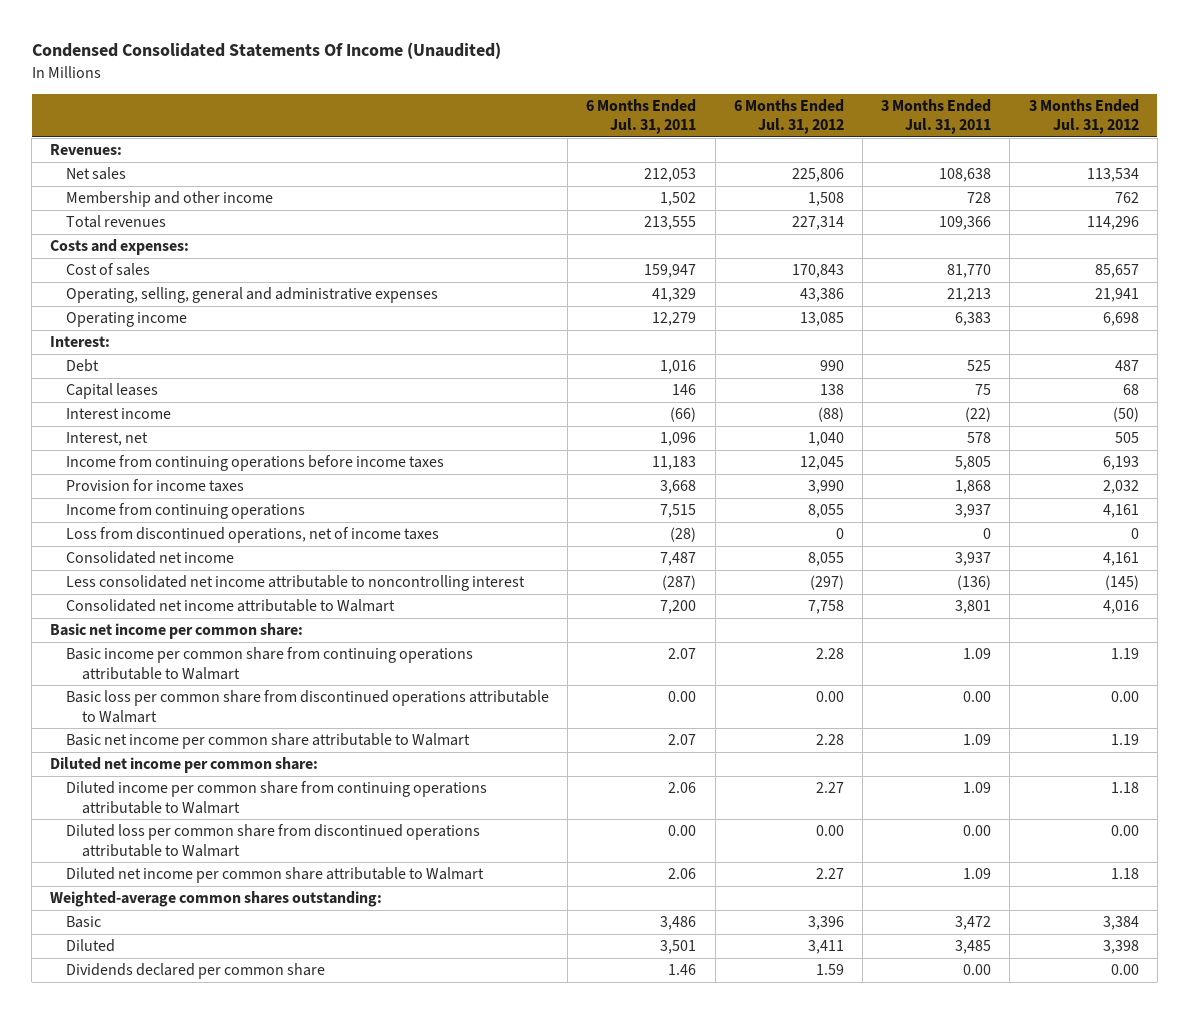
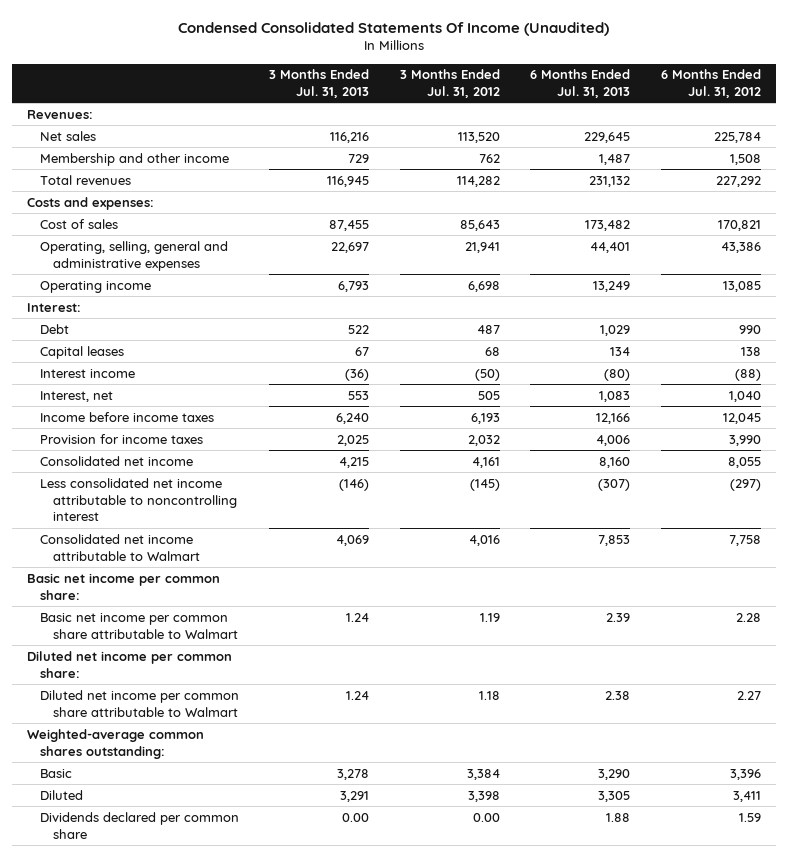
[586,98,697,135] 6 Months Ended Jul. 31, 2011 -> none
[881,98,992,135] 3 Months Ended Jul. 31, 2011 -> none
none -> [269,69,370,99] 3 Months Ended Jul. 31, 2013
none -> [530,69,631,99] 6 Months Ended Jul. 31, 2013
[791,168,844,183] 225,806 -> [713,131,761,143] 225,784
[1086,168,1139,183] 113,534 -> [457,131,500,143] 113,520
[791,216,844,231] 227,314 -> [715,175,761,187] 227,292
[1086,216,1139,231] 114,296 -> [456,175,500,187] 114,282
[791,264,844,279] 170,843 -> [717,219,761,231] 170,821
[1094,264,1139,279] 85,657 -> [459,219,500,231] 85,643
[65,455,444,472] Income from continuing operations before income taxes -> [40,411,215,422] Income before income taxes
[65,503,305,520] Income from continuing operations -> none
[65,527,439,544] Loss from discontinued operations, net of income taxes -> none
[65,647,473,680] Basic income per common share from continuing operations attributable to Walmart -> none
[65,690,549,723] Basic loss per common share from discontinued operations attributable to Walmart -> none
[65,781,487,814] Diluted income per common share from continuing operations attributable to Walmart -> none
[65,824,480,857] Diluted loss per common share from discontinued operations attributable to Walmart -> none

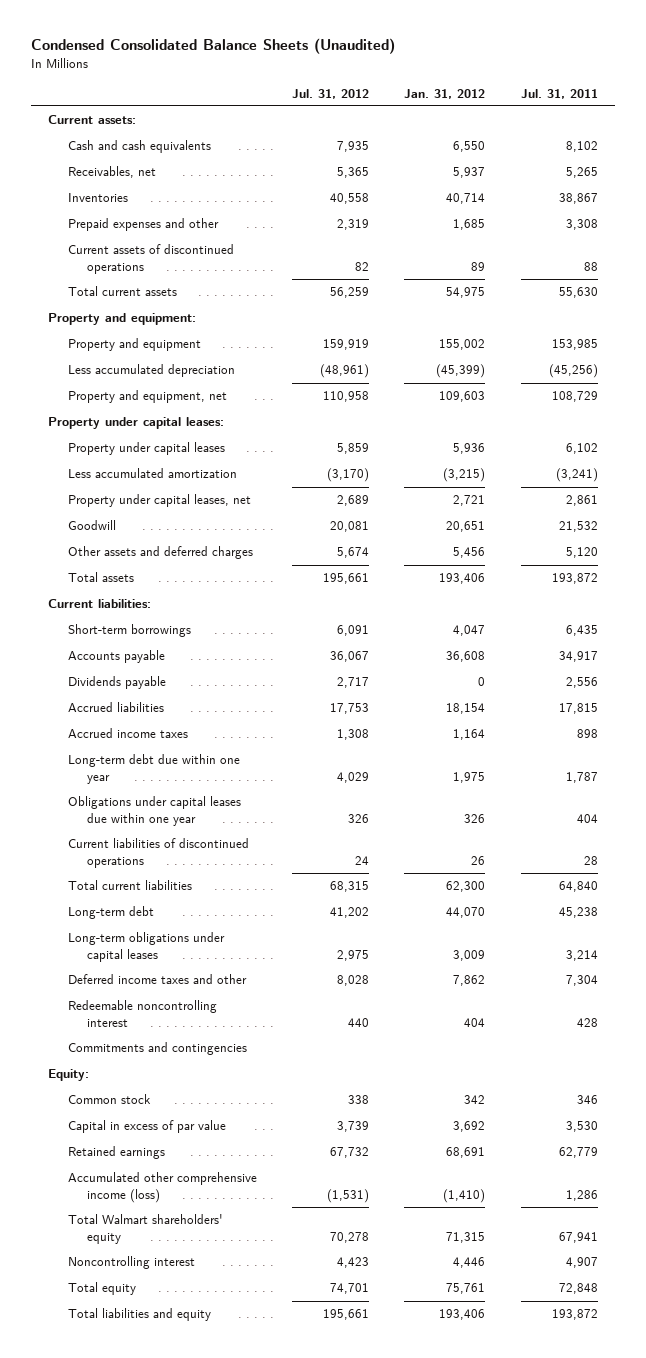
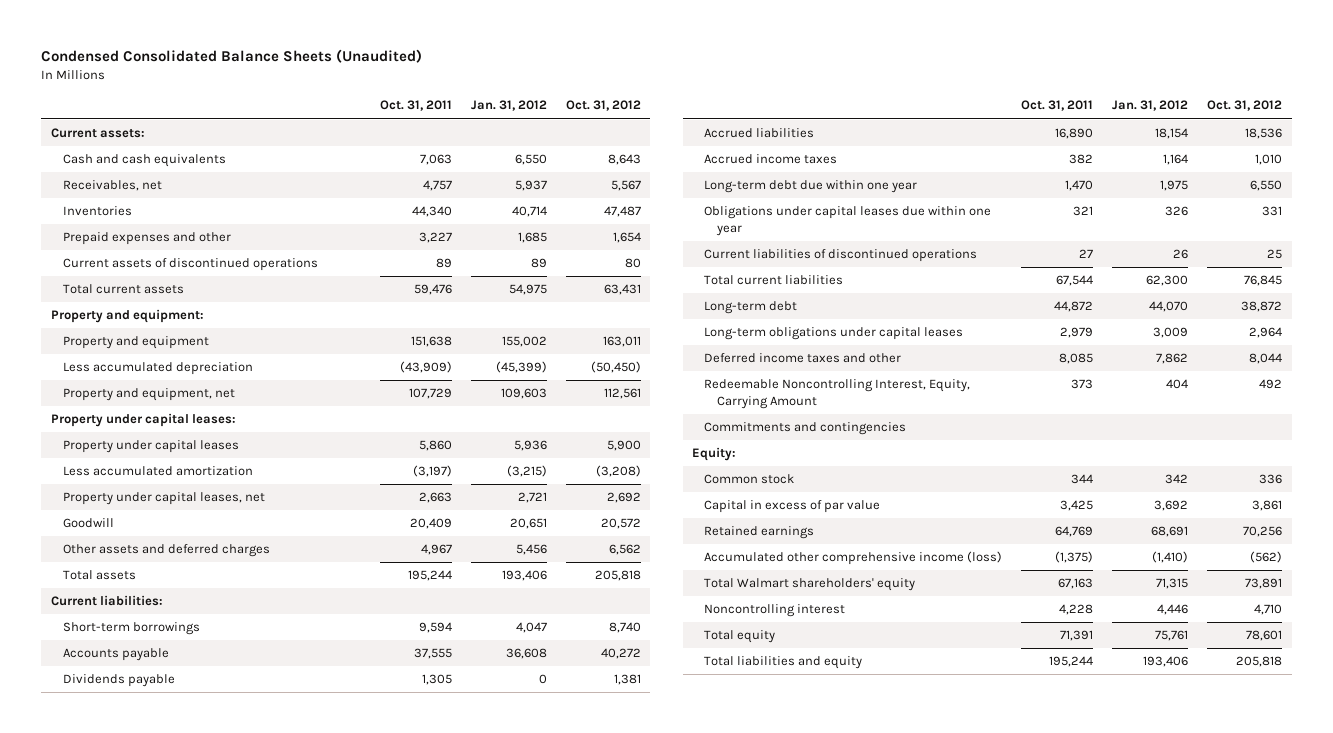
[292,88,370,99] Jul. 31, 2012 -> none
[520,88,598,99] Jul. 31, 2011 -> none
none -> [379,100,452,112] Oct. 31, 2011
none -> [565,100,641,112] Oct. 31, 2012
[67,1000,217,1027] Redeemable noncontrolling interest -> [704,379,971,409] Redeemable Noncontrolling Interest, Equity, Carrying Amount

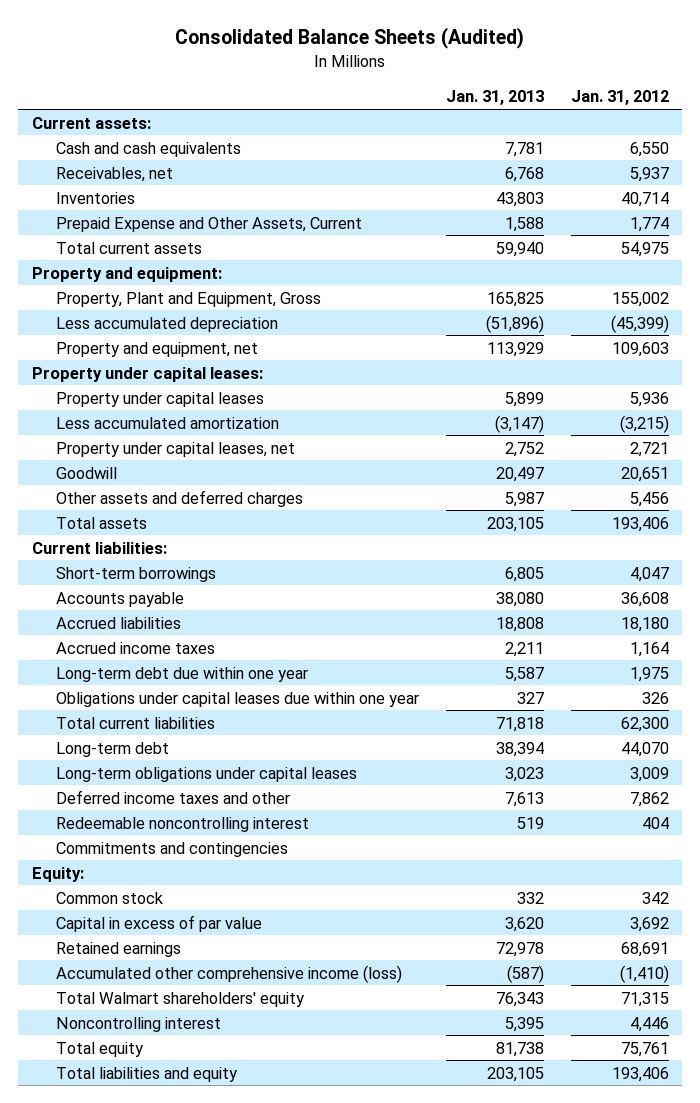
[41,49,423,64] Condensed Consolidated Balance Sheets (Unaudited) -> [175,27,525,50] Consolidated Balance Sheets (Audited)
[379,100,452,112] Oct. 31, 2011 -> none
[565,100,641,112] Oct. 31, 2012 -> none
none -> [445,90,544,106] Jan. 31, 2013
[62,232,231,246] Prepaid expenses and other -> none
[62,258,318,272] Current assets of discontinued operations -> none
none -> [55,216,362,232] Prepaid Expense and Other Assets, Current
[62,336,209,350] Property and equipment -> [55,291,321,307] Property, Plant and Equipment, Gross
[62,674,175,688] Dividends payable -> none
[1155,128,1189,140] 18,154 -> [620,616,669,632] 18,180
[704,249,978,263] Current liabilities of discontinued operations -> none
[704,379,971,409] Redeemable Noncontrolling Interest, Equity, Carrying Amount -> [55,816,309,832] Redeemable noncontrolling interest

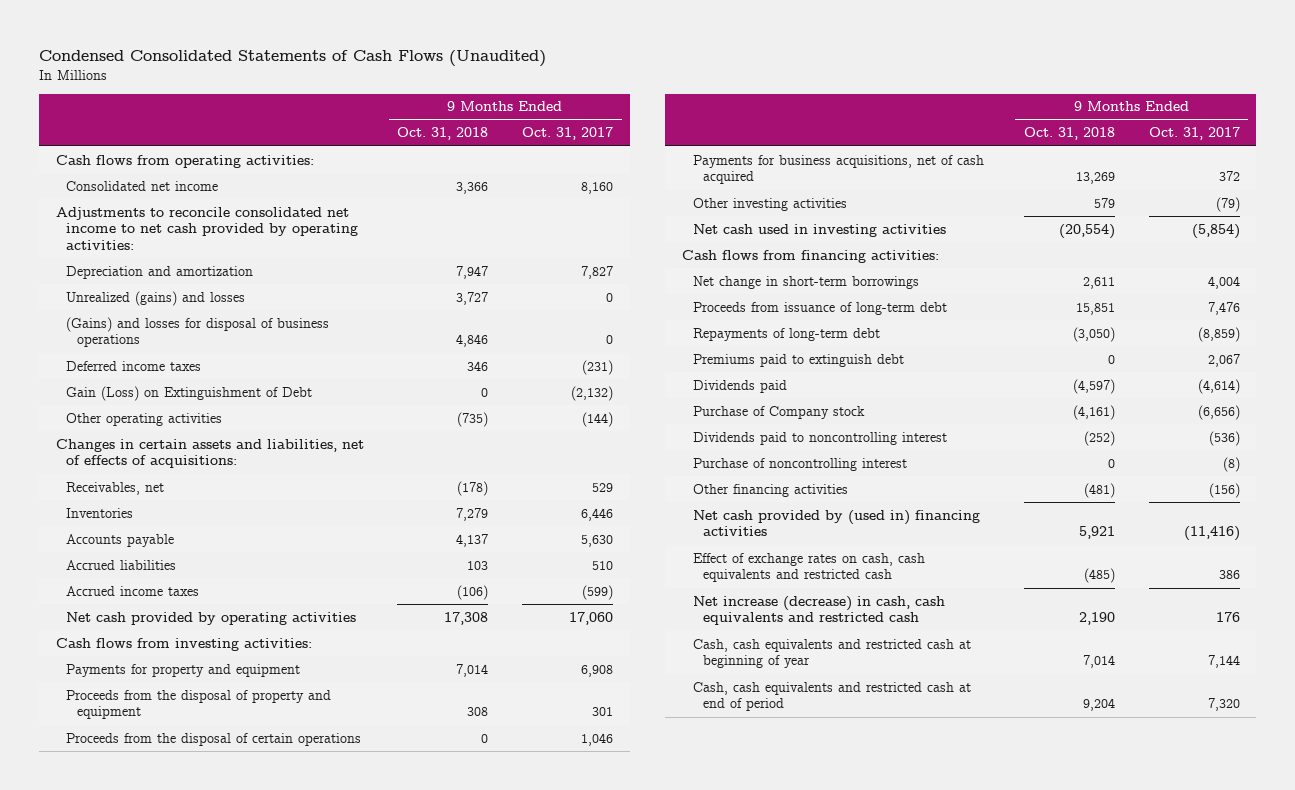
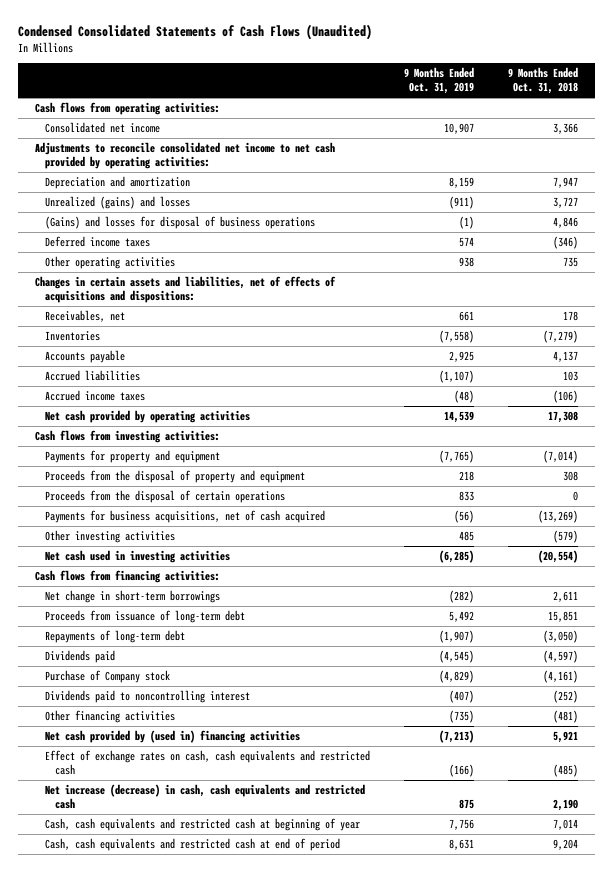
[522,127,614,141] Oct. 31, 2017 -> none
none -> [404,67,475,95] 9 Months Ended Oct. 31, 2019
[66,385,313,401] Gain (Loss) on Extinguishment of Debt -> none
[467,360,489,371] 346 -> [552,235,578,249] (346)
[457,411,489,427] (735) -> [562,256,578,267] 735
[55,438,364,469] Changes in certain assets and liabilities, net of effects of acquisitions: -> [35,275,337,304] Changes in certain assets and liabilities, net of effects of acquisitions and dispositions:
[457,480,489,496] (178) -> [562,310,578,321] 178
[456,507,489,521] 7,279 -> [542,329,578,343] (7,279)
[456,663,489,677] 7,014 -> [542,449,578,463] (7,014)
[1075,172,1115,185] 13,269 -> [537,509,578,523] (13,269)
[1093,197,1115,208] 579 -> [552,529,578,543] (579)
[692,353,904,367] Premiums paid to extinguish debt -> none
[692,457,907,471] Purchase of noncontrolling interest -> none

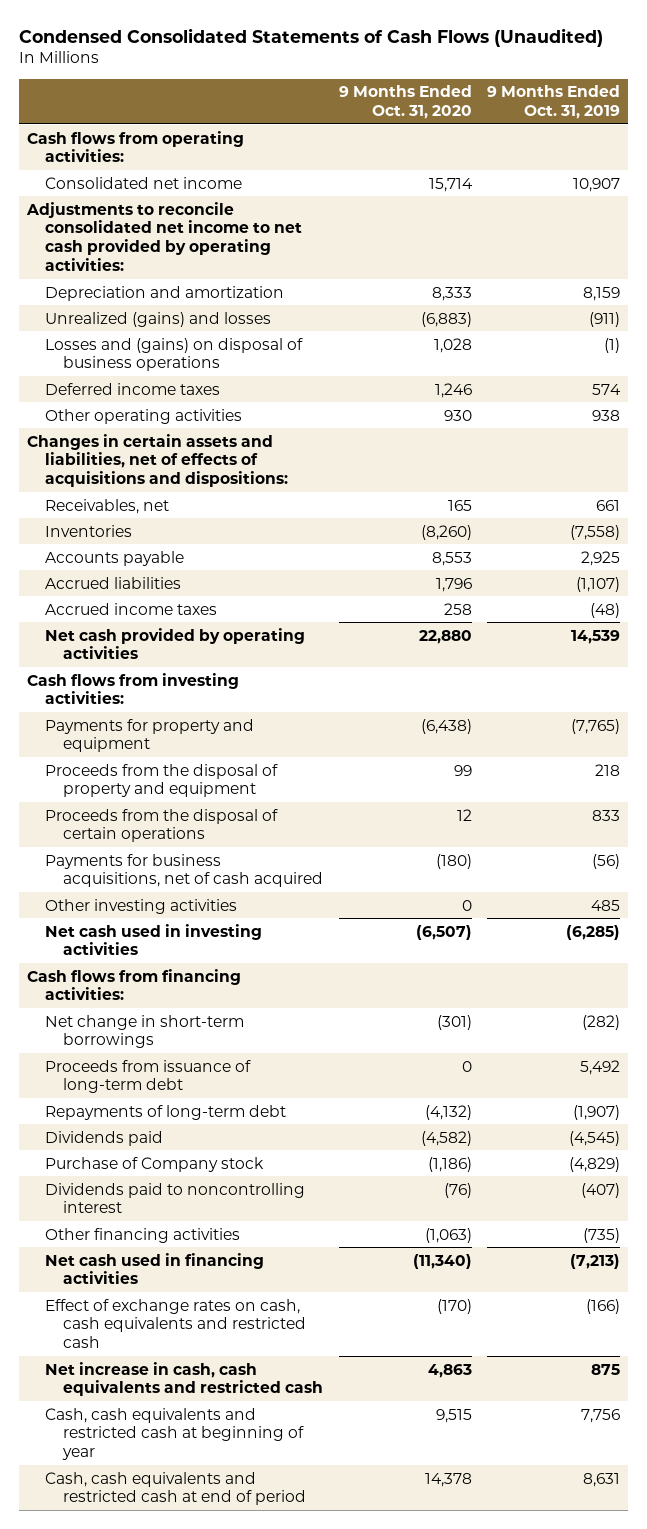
[507,67,578,95] 9 Months Ended Oct. 31, 2018 -> none
none -> [338,85,472,119] 9 Months Ended Oct. 31, 2020
[45,215,316,229] (Gains) and losses for disposal of business operations -> [44,337,303,372] Losses and (gains) on disposal of business operations
[45,729,301,743] Net cash provided by (used in) financing activities -> [44,1252,264,1285] Net cash used in financing activities
[45,783,366,810] Net increase (decrease) in cash, cash equivalents and restricted cash -> [44,1361,323,1397] Net increase in cash, cash equivalents and restricted cash

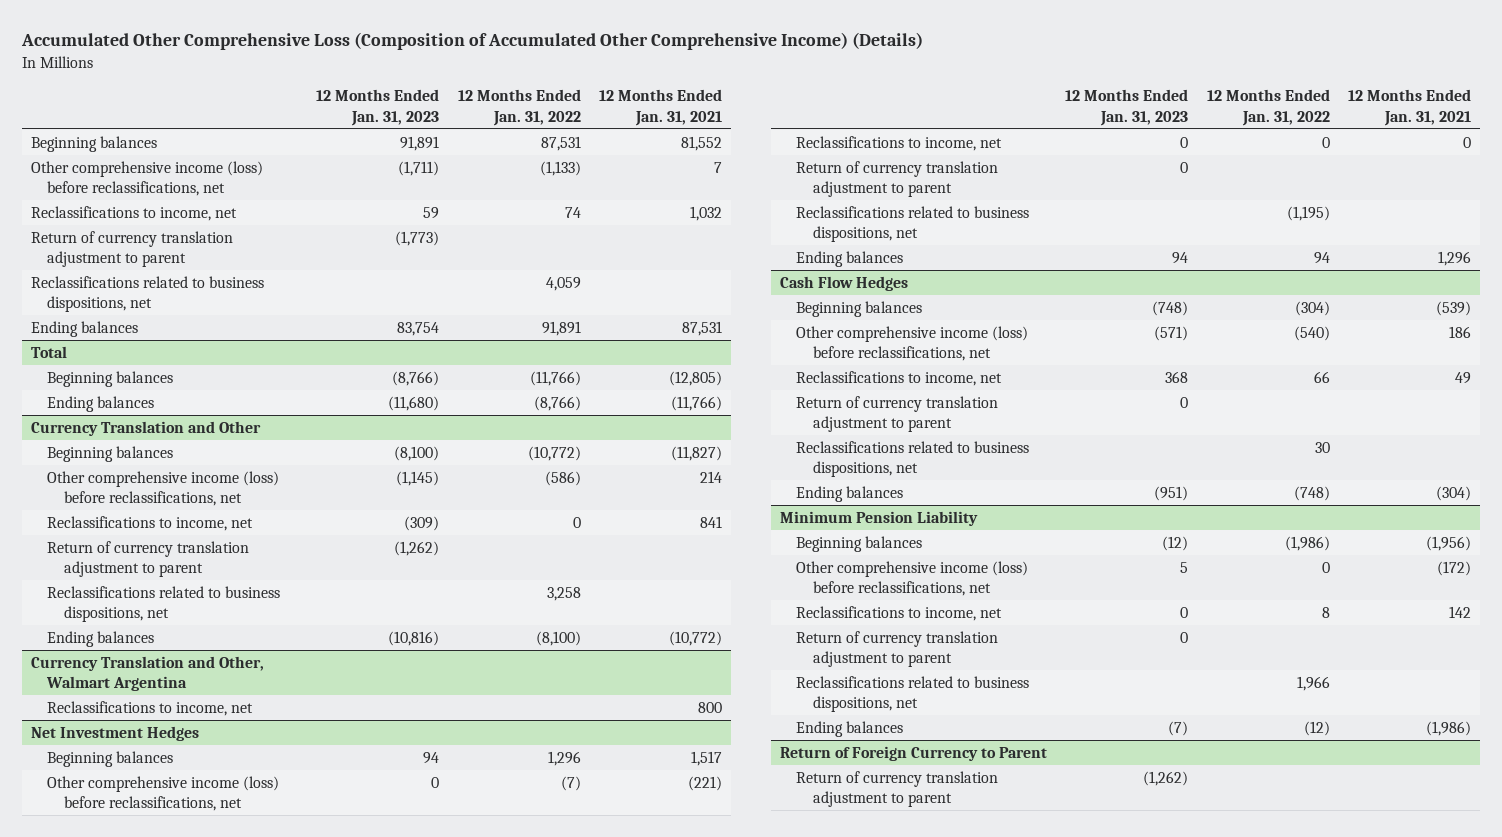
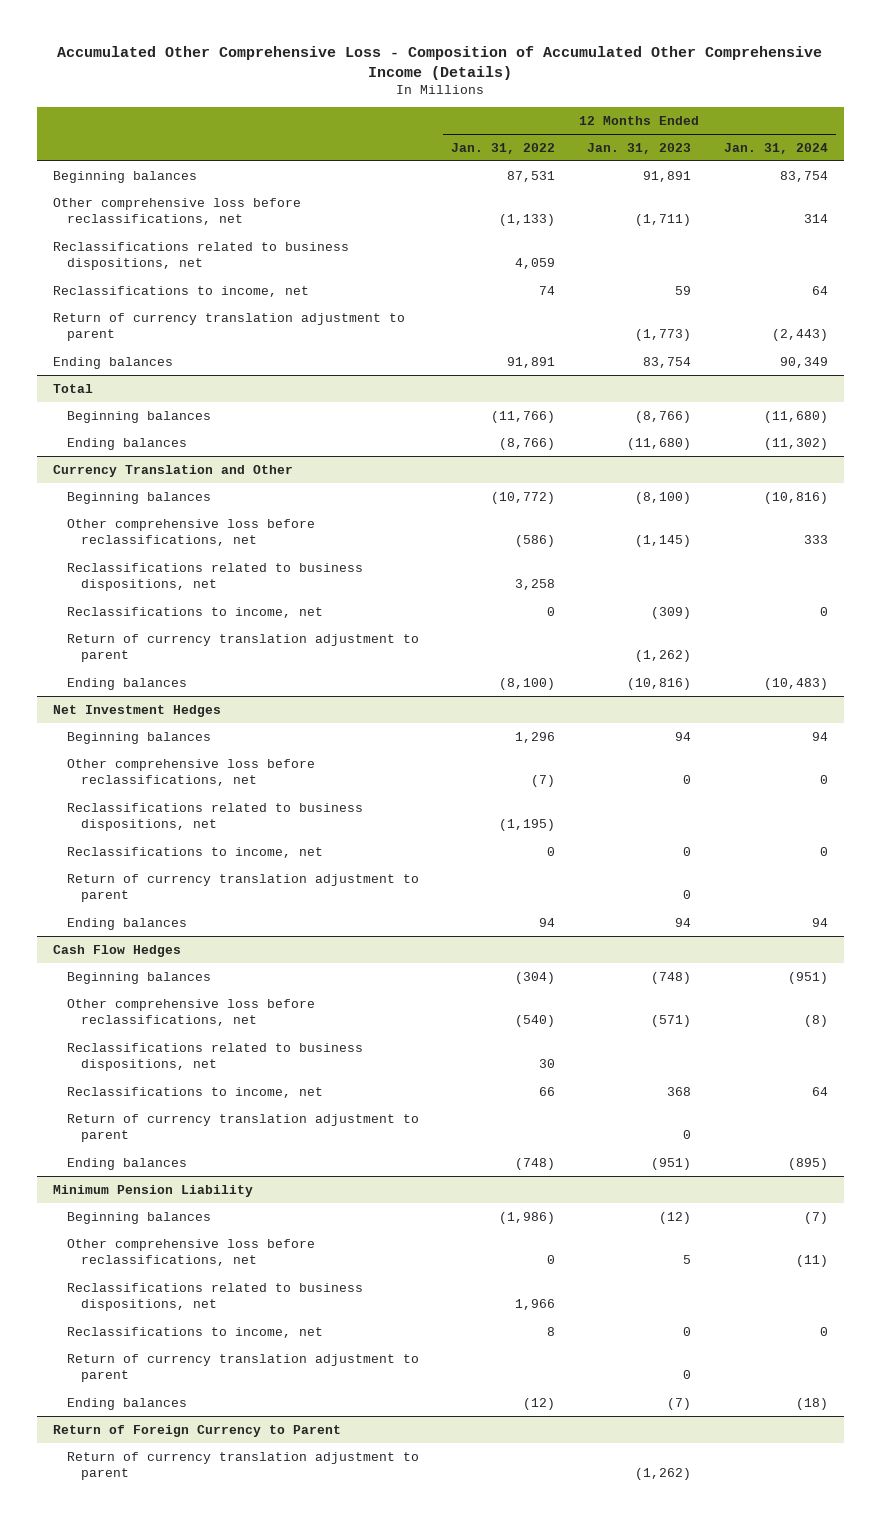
[20,32,923,51] Accumulated Other Comprehensive Loss (Composition of Accumulated Other Comprehensive Income) (Details) -> [57,45,823,80] Accumulated Other Comprehensive Loss - Composition of Accumulated Other Comprehensive Income (Details)
[599,89,723,126] 12 Months Ended Jan. 31, 2021 -> none
none -> [723,142,828,154] Jan. 31, 2024
[30,160,263,197] Other comprehensive income (loss) before reclassifications, net -> [52,197,301,226] Other comprehensive loss before reclassifications, net
[30,275,264,313] Reclassifications related to business dispositions, net -> [52,241,349,271] Reclassifications related to business dispositions, net
[47,470,280,507] Other comprehensive income (loss) before reclassifications, net -> [66,518,315,547] Other comprehensive loss before reclassifications, net
[47,585,281,623] Reclassifications related to business dispositions, net -> [66,562,363,592] Reclassifications related to business dispositions, net
[30,655,264,692] Currency Translation and Other, Walmart Argentina -> none
[47,700,254,716] Reclassifications to income, net -> none
[47,775,280,812] Other comprehensive income (loss) before reclassifications, net -> [66,758,315,787] Other comprehensive loss before reclassifications, net
[796,205,1030,243] Reclassifications related to business dispositions, net -> [66,802,363,832] Reclassifications related to business dispositions, net
[796,325,1029,362] Other comprehensive income (loss) before reclassifications, net -> [66,998,315,1027] Other comprehensive loss before reclassifications, net
[796,440,1030,478] Reclassifications related to business dispositions, net -> [66,1042,363,1072] Reclassifications related to business dispositions, net
[796,560,1029,597] Other comprehensive income (loss) before reclassifications, net -> [66,1238,315,1267] Other comprehensive loss before reclassifications, net
[796,675,1030,713] Reclassifications related to business dispositions, net -> [66,1282,363,1312] Reclassifications related to business dispositions, net

